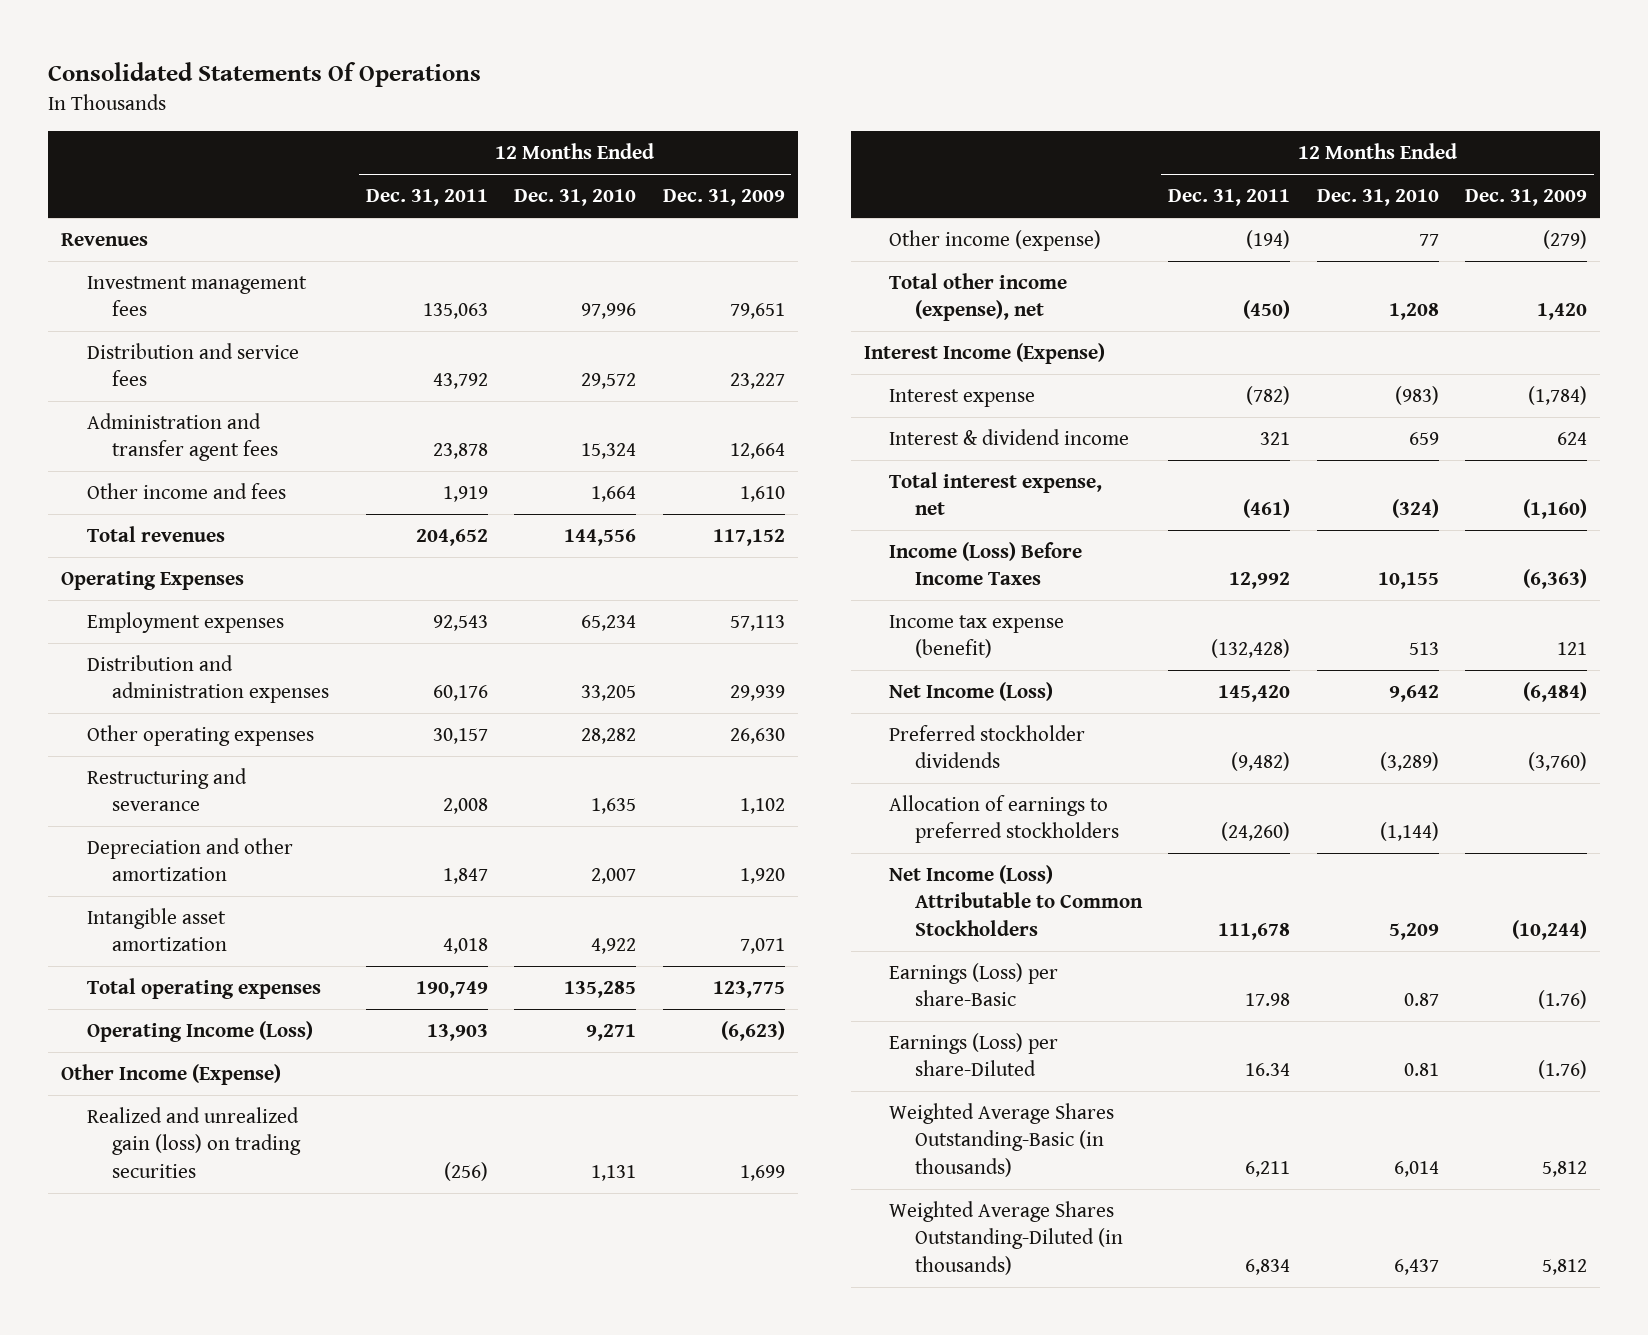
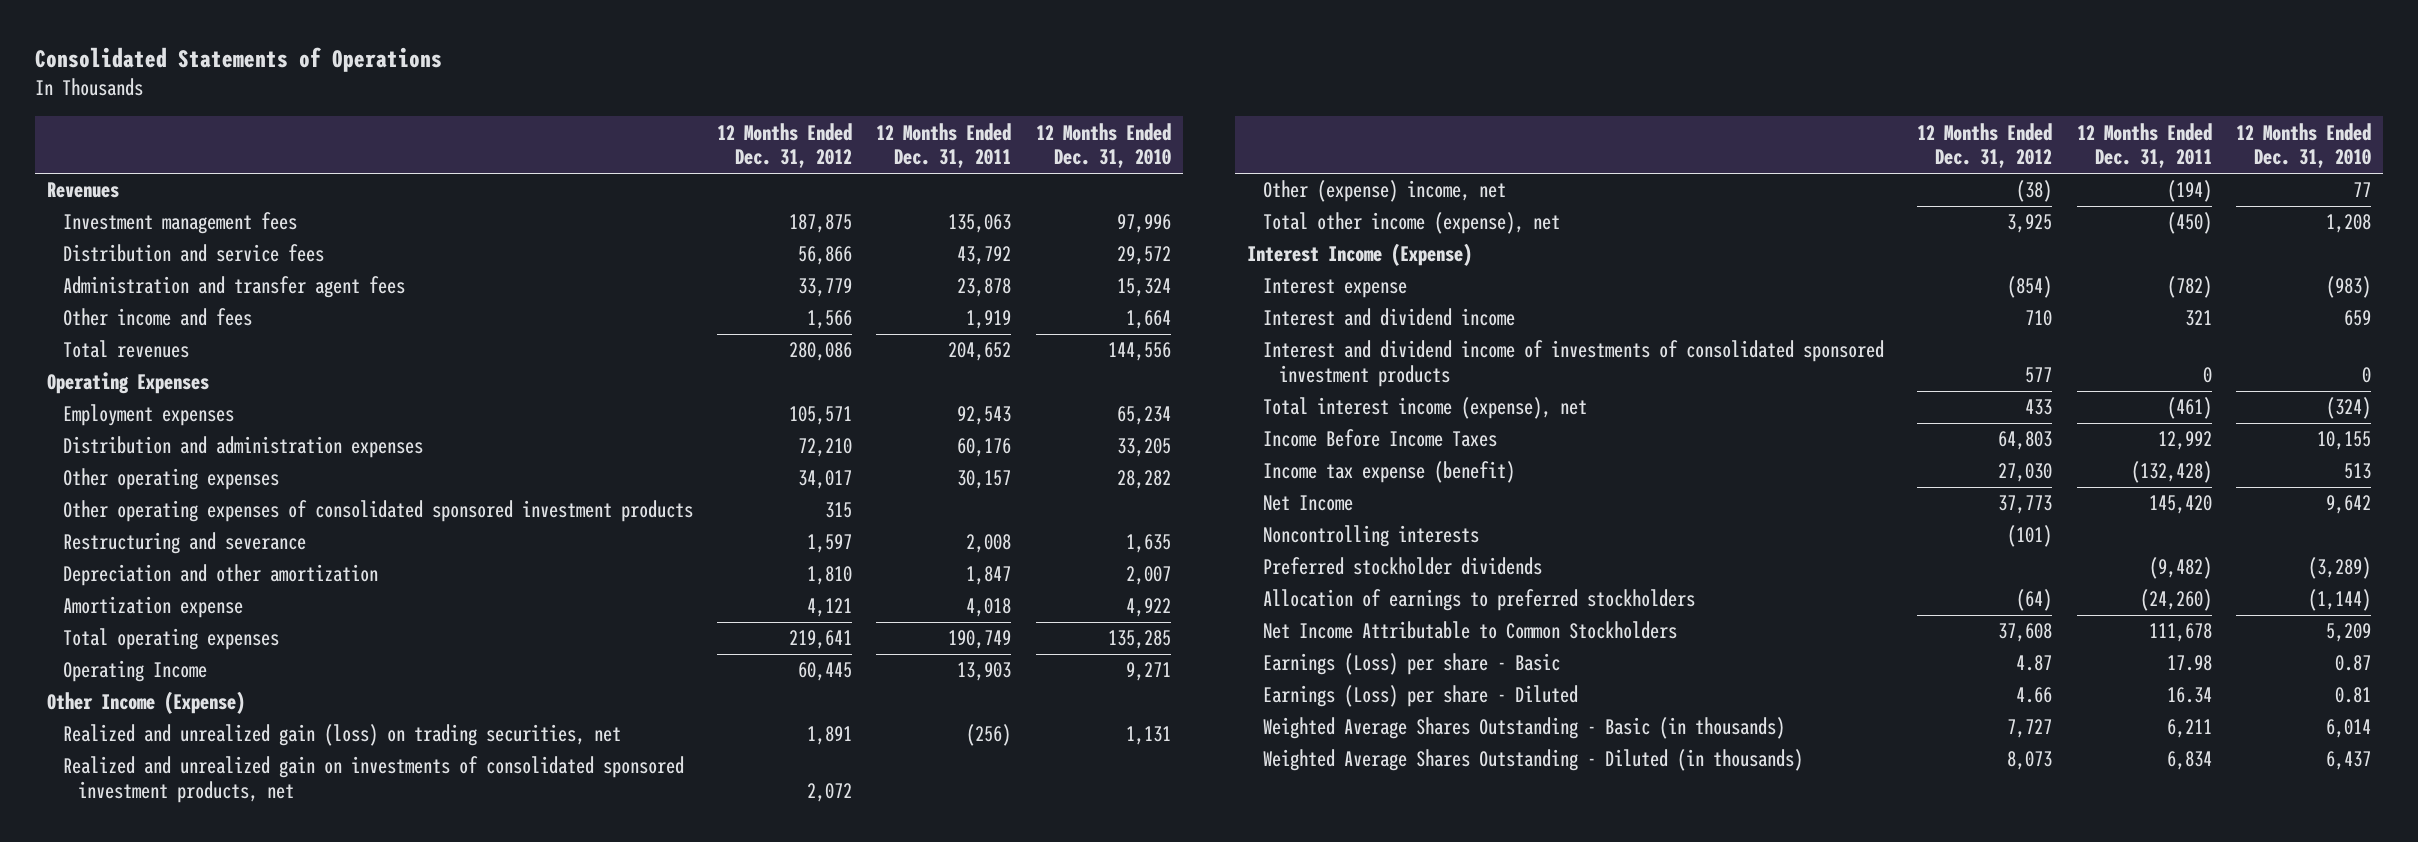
[48,62,482,88] Consolidated Statements Of Operations -> [34,47,442,73] Consolidated Statements of Operations
[662,189,785,207] Dec. 31, 2009 -> none
none -> [716,122,852,169] 12 Months Ended Dec. 31, 2012
none -> [62,500,693,523] Other operating expenses of consolidated sponsored investment products
[86,908,228,952] Intangible asset amortization -> [62,596,243,619] Amortization expense
[86,1021,313,1043] Operating Income (Loss) -> [62,660,207,683] Operating Income
[86,1107,302,1178] Realized and unrealized gain (loss) on trading securities -> [62,724,621,747] Realized and unrealized gain (loss) on trading securities, net
none -> [62,756,684,804] Realized and unrealized gain on investments of consolidated sponsored investment products, net
[889,230,1102,252] Other income (expense) -> [1263,180,1507,203] Other (expense) income, net
[889,429,1130,446] Interest & dividend income -> [1263,308,1516,327] Interest and dividend income
none -> [1263,340,1885,388] Interest and dividend income of investments of consolidated sponsored investment products
[889,472,1103,516] Total interest expense, net -> [1263,397,1588,420] Total interest income (expense), net
[889,542,1083,586] Income (Loss) Before Income Taxes -> [1263,429,1498,448] Income Before Income Taxes
[889,682,1054,702] Net Income (Loss) -> [1263,495,1354,512] Net Income
none -> [1263,525,1480,548] Noncontrolling interests
[889,865,1143,936] Net Income (Loss) Attributable to Common Stockholders -> [1263,621,1678,640] Net Income Attributable to Common Stockholders
[889,963,1059,1007] Earnings (Loss) per share-Basic -> [1263,653,1561,676] Earnings (Loss) per share - Basic
[889,1033,1059,1077] Earnings (Loss) per share-Diluted -> [1263,685,1579,708] Earnings (Loss) per share - Diluted
[889,1103,1115,1177] Weighted Average Shares Outstanding-Basic (in thousands) -> [1263,717,1786,740] Weighted Average Shares Outstanding - Basic (in thousands)
[889,1201,1123,1275] Weighted Average Shares Outstanding-Diluted (in thousands) -> [1263,749,1804,772] Weighted Average Shares Outstanding - Diluted (in thousands)

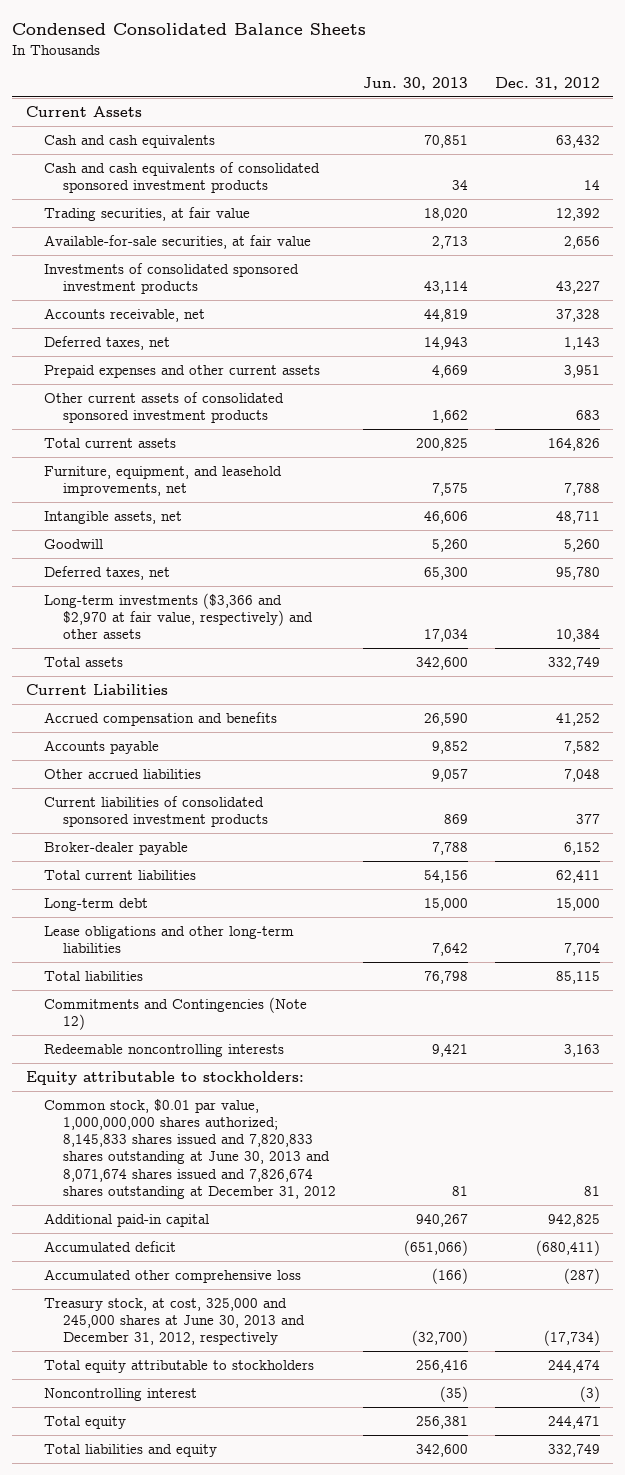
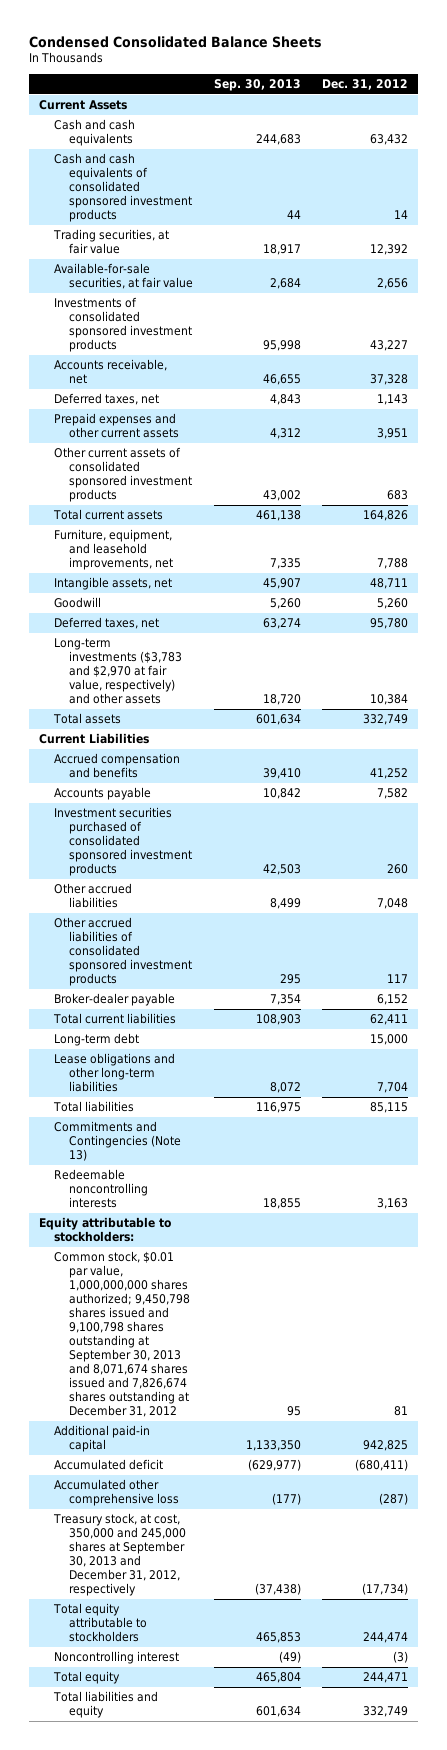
[362,77,468,91] Jun. 30, 2013 -> none
none -> [213,79,301,92] Sep. 30, 2013
[44,592,314,640] Long-term investments ($3,366 and $2,970 at fair value, respectively) and other assets -> [54,638,183,705] Long-term investments ($3,783 and $2,970 at fair value, respectively) and other assets
none -> [54,807,193,877] Investment securities purchased of consolidated sponsored investment products
[44,795,269,828] Current liabilities of consolidated sponsored investment products -> [54,917,193,987] Other accrued liabilities of consolidated sponsored investment products
[575,814,600,825] 377 -> [386,974,408,984] 117
[44,996,308,1031] Commitments and Contingencies (Note 12) -> [54,1121,182,1162] Commitments and Contingencies (Note 13)
[44,1098,337,1199] Common stock, $0.01 par value, 1,000,000,000 shares authorized; 8,145,833 shares issued and 7,820,833 shares outstanding at June 30, 2013 and 8,071,674 shares issued and 7,826,674 shares outstanding at December 31, 2012 -> [54,1251,191,1418] Common stock, $0.01 par value, 1,000,000,000 shares authorized; 9,450,798 shares issued and 9,100,798 shares outstanding at September 30, 2013 and 8,071,674 shares issued and 7,826,674 shares outstanding at December 31, 2012
[44,1297,306,1346] Treasury stock, at cost, 325,000 and 245,000 shares at June 30, 2013 and December 31, 2012, respectively -> [53,1513,187,1597] Treasury stock, at cost, 350,000 and 245,000 shares at September 30, 2013 and December 31, 2012, respectively

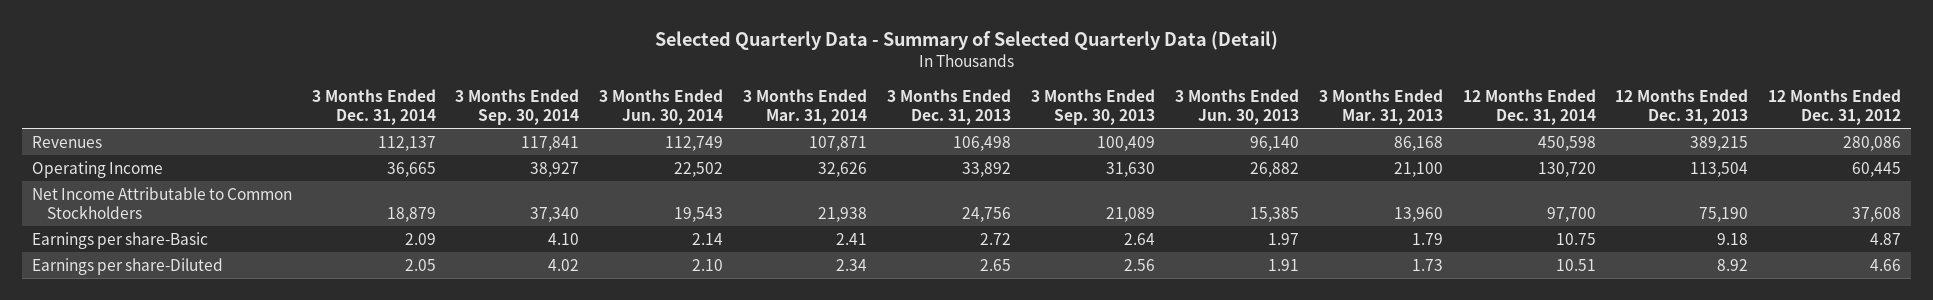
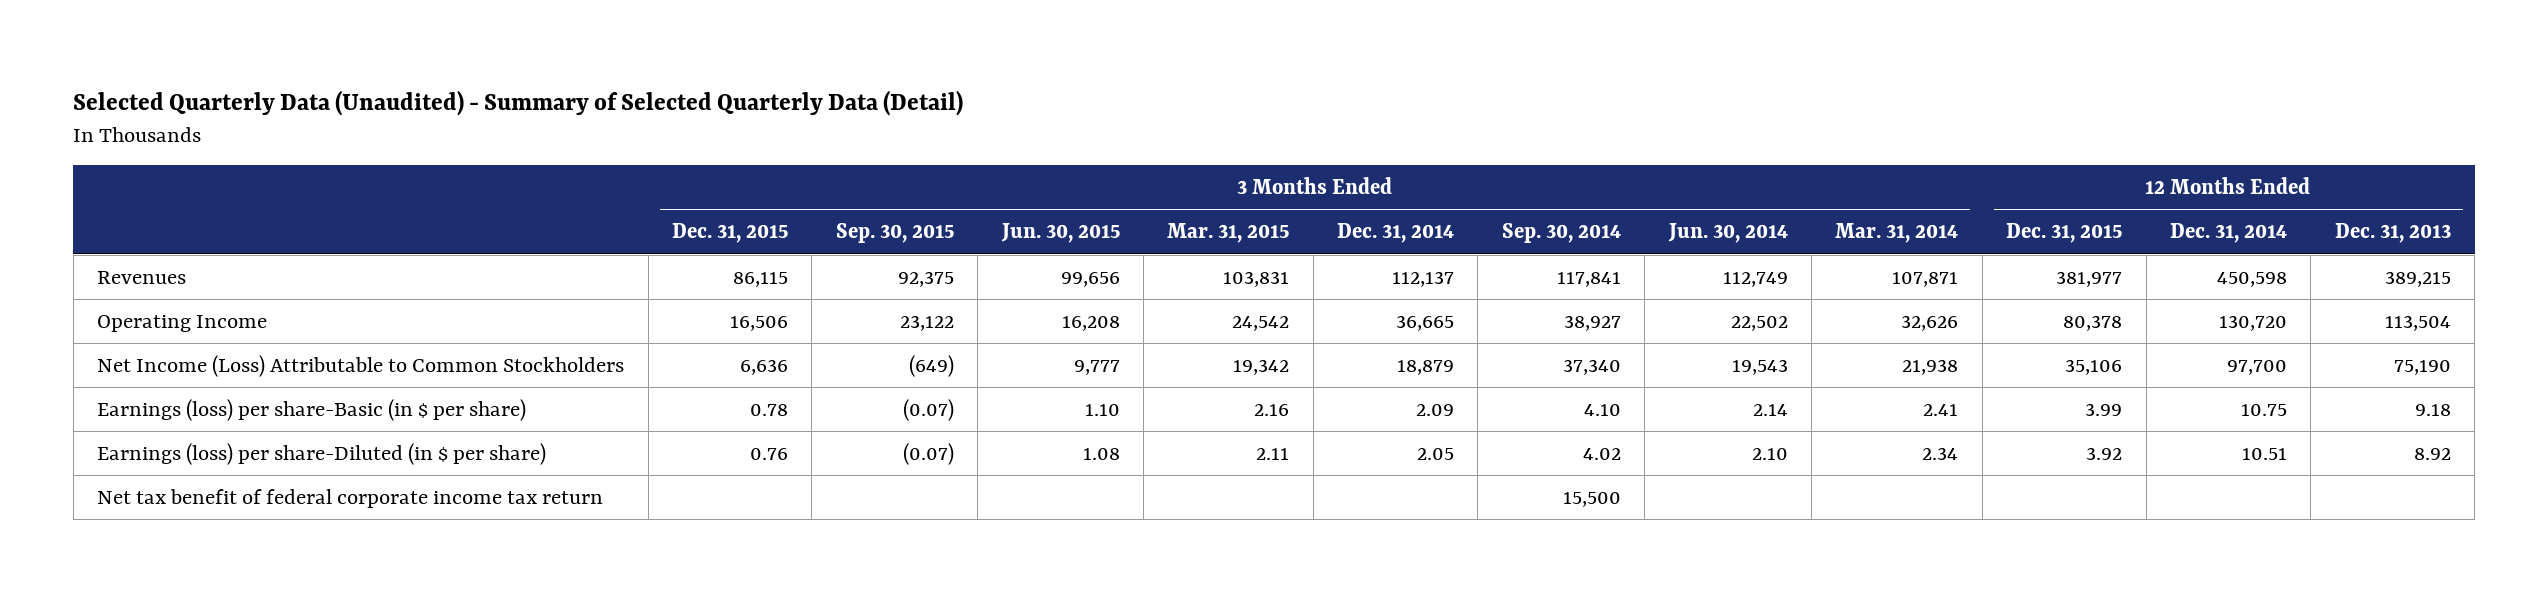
[654,31,1278,51] Selected Quarterly Data - Summary of Selected Quarterly Data (Detail) -> [73,89,964,116] Selected Quarterly Data (Unaudited) - Summary of Selected Quarterly Data (Detail)
[887,88,1012,126] 3 Months Ended Dec. 31, 2013 -> none
[1030,88,1155,126] 3 Months Ended Sep. 30, 2013 -> none
[1174,88,1299,126] 3 Months Ended Jun. 30, 2013 -> none
[1318,88,1443,126] 3 Months Ended Mar. 31, 2013 -> none
[1768,88,1902,126] 12 Months Ended Dec. 31, 2012 -> none
none -> [671,223,788,244] Dec. 31, 2015
none -> [835,223,954,244] Sep. 30, 2015
none -> [1000,223,1120,244] Jun. 30, 2015
none -> [1167,223,1290,244] Mar. 31, 2015
none -> [2006,223,2123,244] Dec. 31, 2015
[31,186,292,220] Net Income Attributable to Common Stockholders -> [97,354,625,377] Net Income (Loss) Attributable to Common Stockholders
[31,231,208,249] Earnings per share-Basic -> [97,398,527,421] Earnings (loss) per share-Basic (in $ per share)
[31,257,223,275] Earnings per share-Diluted -> [97,442,547,465] Earnings (loss) per share-Diluted (in $ per share)
none -> [97,488,604,508] Net tax benefit of federal corporate income tax return

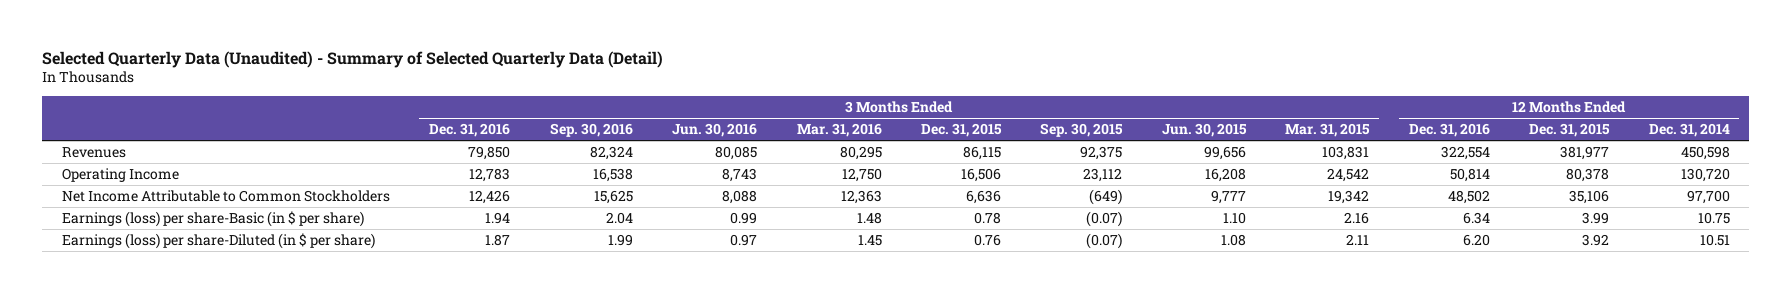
[1337,223,1455,244] Dec. 31, 2014 -> none
[1501,223,1621,244] Sep. 30, 2014 -> none
[1667,223,1788,244] Jun. 30, 2014 -> none
[1835,223,1959,244] Mar. 31, 2014 -> none
[2334,223,2451,244] Dec. 31, 2013 -> none
none -> [429,123,511,138] Dec. 31, 2016
none -> [549,123,633,138] Sep. 30, 2016
none -> [672,123,758,138] Jun. 30, 2016
none -> [796,123,882,138] Mar. 31, 2016
none -> [1408,123,1490,138] Dec. 31, 2016
[899,314,954,331] 23,122 -> [1083,168,1123,183] 23,112
[97,354,625,377] Net Income (Loss) Attributable to Common Stockholders -> [61,190,390,203] Net Income Attributable to Common Stockholders
[97,488,604,508] Net tax benefit of federal corporate income tax return -> none

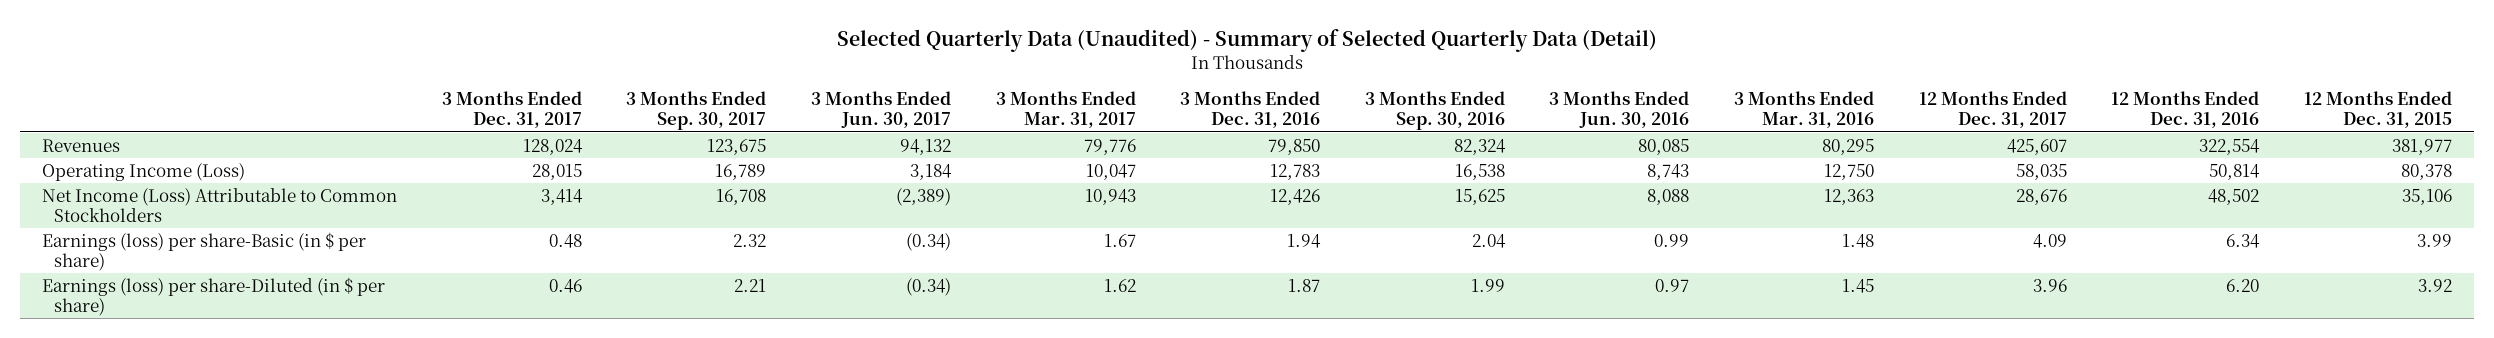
[921,123,1003,138] Dec. 31, 2015 -> none
[1040,123,1124,138] Sep. 30, 2015 -> none
[1161,123,1247,138] Jun. 30, 2015 -> none
[1285,123,1371,138] Mar. 31, 2015 -> none
[1648,123,1730,138] Dec. 31, 2014 -> none
none -> [441,91,582,129] 3 Months Ended Dec. 31, 2017
none -> [626,91,767,131] 3 Months Ended Sep. 30, 2017
none -> [811,91,952,129] 3 Months Ended Jun. 30, 2017
none -> [995,91,1136,129] 3 Months Ended Mar. 31, 2017
none -> [1918,91,2067,129] 12 Months Ended Dec. 31, 2017
[61,168,179,183] Operating Income -> [42,162,246,181] Operating Income (Loss)
[61,190,390,203] Net Income Attributable to Common Stockholders -> [42,187,398,222] Net Income (Loss) Attributable to Common Stockholders

